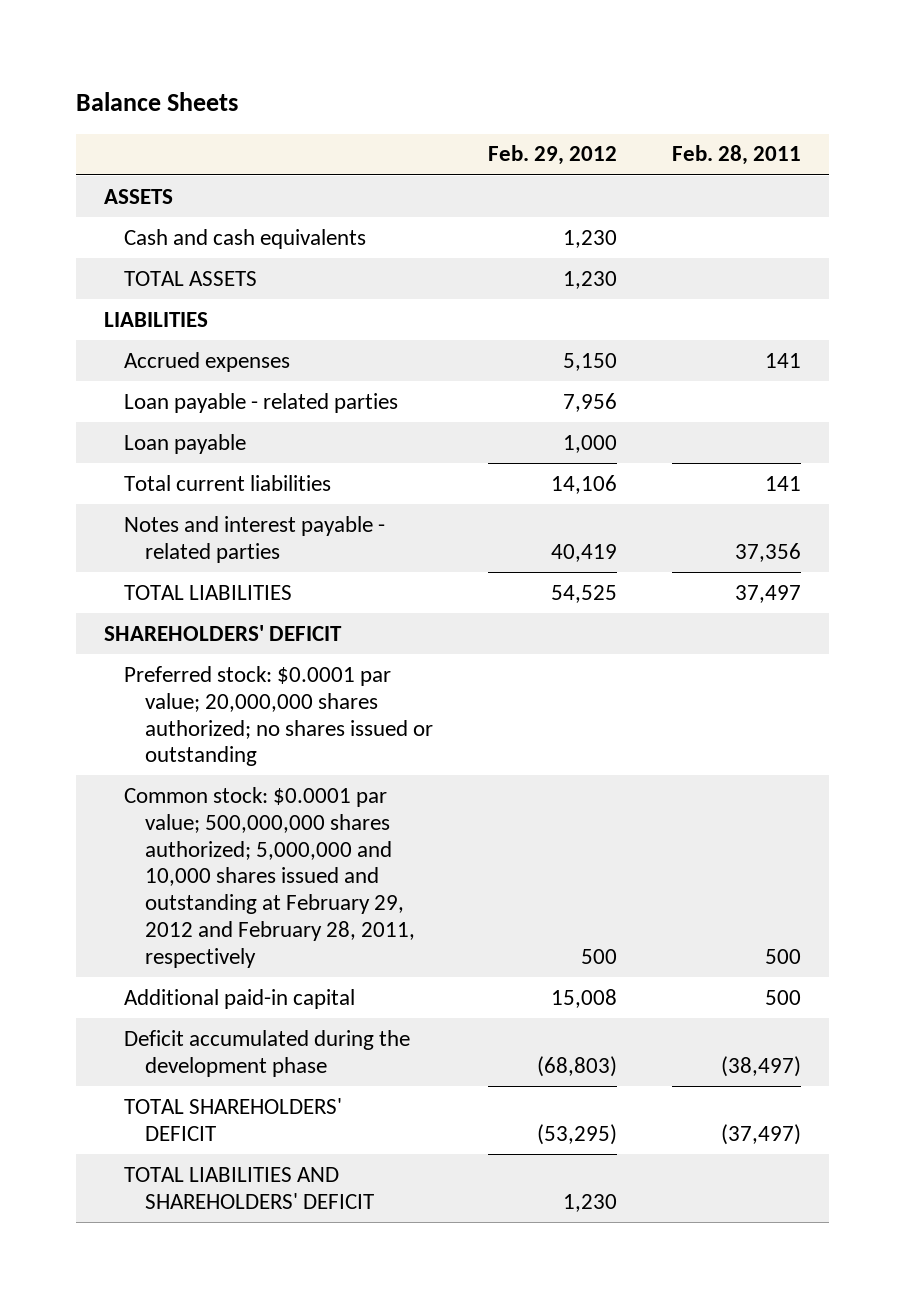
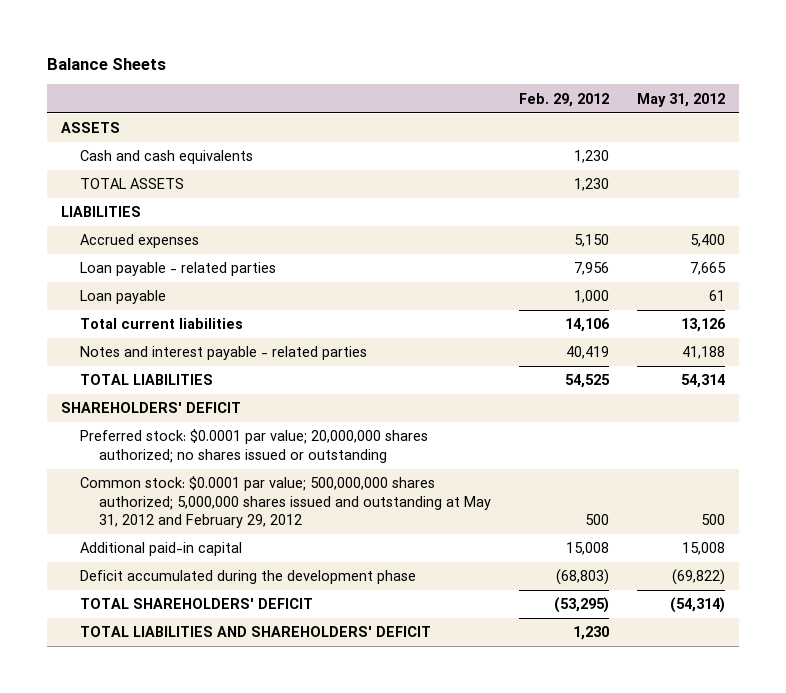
[672,145,802,166] Feb. 28, 2011 -> none
none -> [637,92,726,107] May 31, 2012
[124,786,415,969] Common stock: $0.0001 par value; 500,000,000 shares authorized; 5,000,000 and 10,000 shares issued and outstanding at February 29, 2012 and February 28, 2011, respectively -> [80,476,492,528] Common stock: $0.0001 par value; 500,000,000 shares authorized; 5,000,000 shares issued and outstanding at May 31, 2012 and February 29, 2012

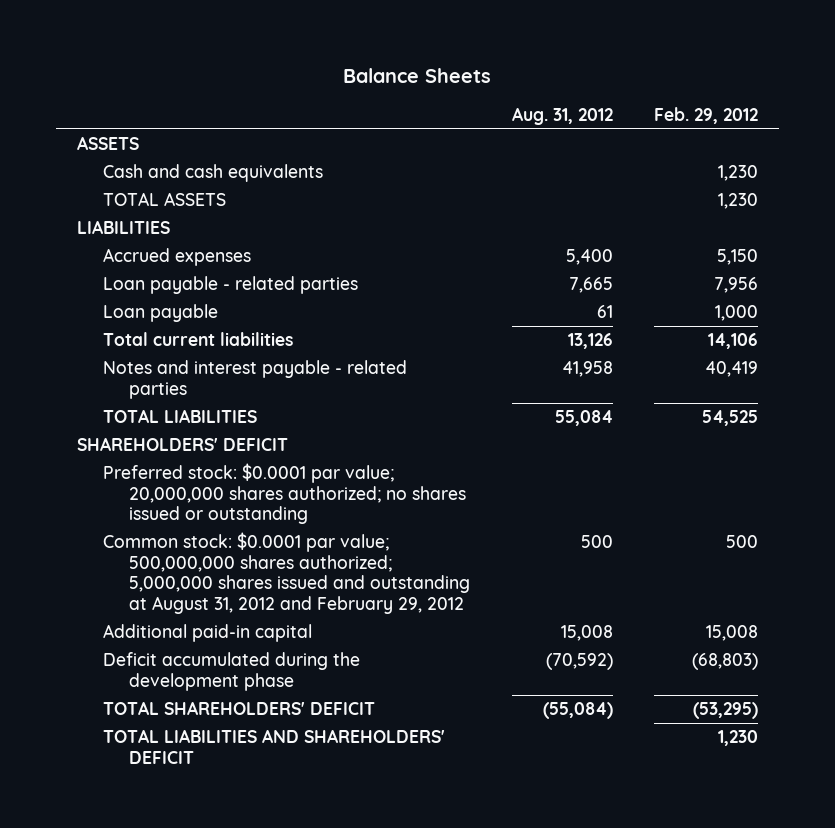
[637,92,726,107] May 31, 2012 -> none
none -> [511,106,613,125] Aug. 31, 2012
[80,476,492,528] Common stock: $0.0001 par value; 500,000,000 shares authorized; 5,000,000 shares issued and outstanding at May 31, 2012 and February 29, 2012 -> [102,532,471,615] Common stock: $0.0001 par value; 500,000,000 shares authorized; 5,000,000 shares issued and outstanding at August 31, 2012 and February 29, 2012

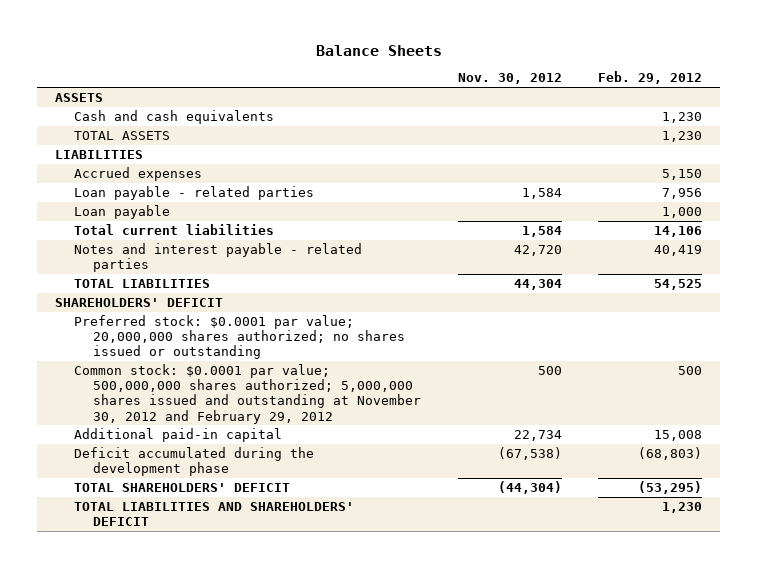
[511,106,613,125] Aug. 31, 2012 -> none
none -> [457,73,562,85] Nov. 30, 2012
[102,532,471,615] Common stock: $0.0001 par value; 500,000,000 shares authorized; 5,000,000 shares issued and outstanding at August 31, 2012 and February 29, 2012 -> [74,363,422,424] Common stock: $0.0001 par value; 500,000,000 shares authorized; 5,000,000 shares issued and outstanding at November 30, 2012 and February 29, 2012

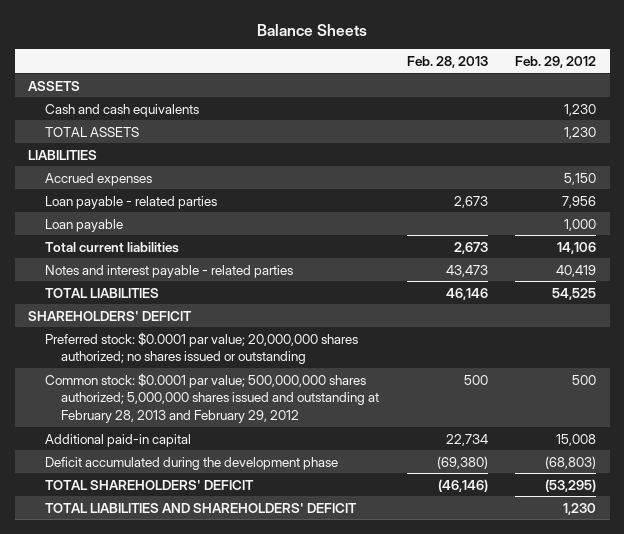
[457,73,562,85] Nov. 30, 2012 -> none
none -> [406,55,488,68] Feb. 28, 2013
[74,363,422,424] Common stock: $0.0001 par value; 500,000,000 shares authorized; 5,000,000 shares issued and outstanding at November 30, 2012 and February 29, 2012 -> [44,372,380,423] Common stock: $0.0001 par value; 500,000,000 shares authorized; 5,000,000 shares issued and outstanding at February 28, 2013 and February 29, 2012

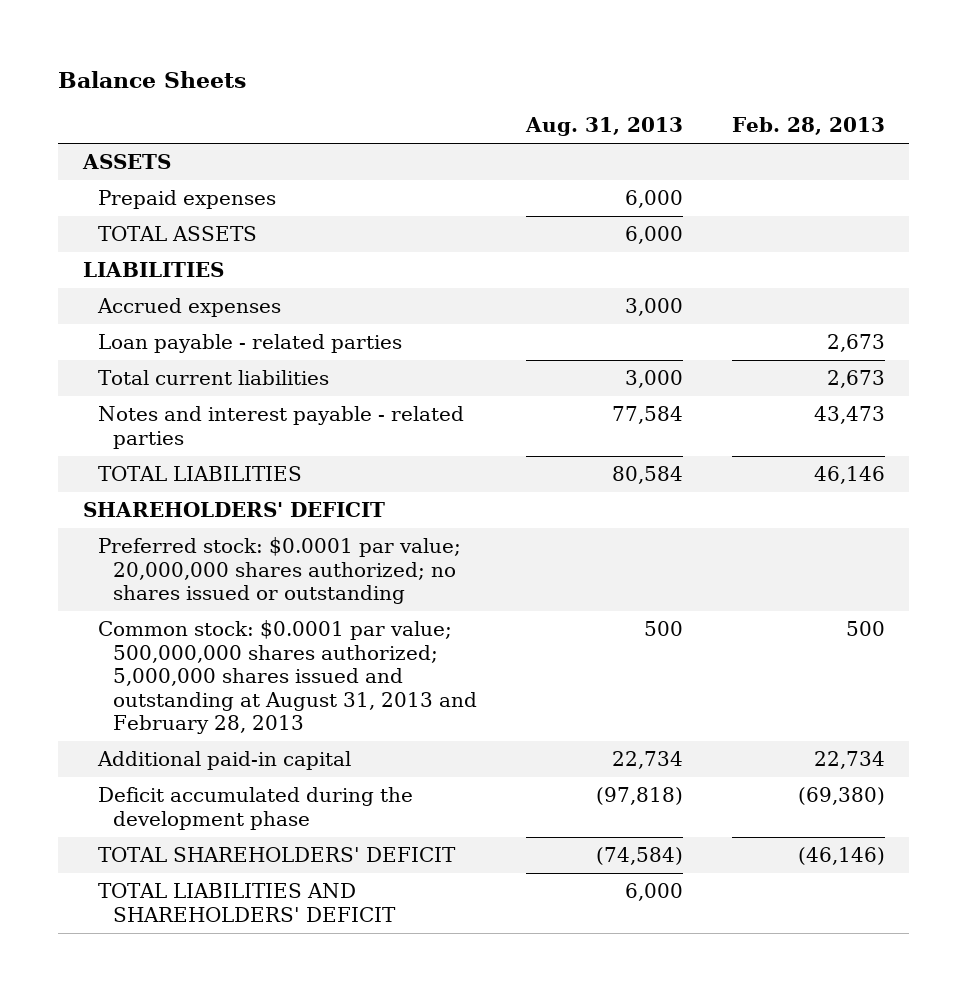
[514,55,596,68] Feb. 29, 2012 -> none
none -> [525,117,684,137] Aug. 31, 2013
[44,103,199,117] Cash and cash equivalents -> none
none -> [97,190,276,210] Prepaid expenses
[44,218,123,232] Loan payable -> none
[44,372,380,423] Common stock: $0.0001 par value; 500,000,000 shares authorized; 5,000,000 shares issued and outstanding at February 28, 2013 and February 29, 2012 -> [97,620,478,735] Common stock: $0.0001 par value; 500,000,000 shares authorized; 5,000,000 shares issued and outstanding at August 31, 2013 and February 28, 2013

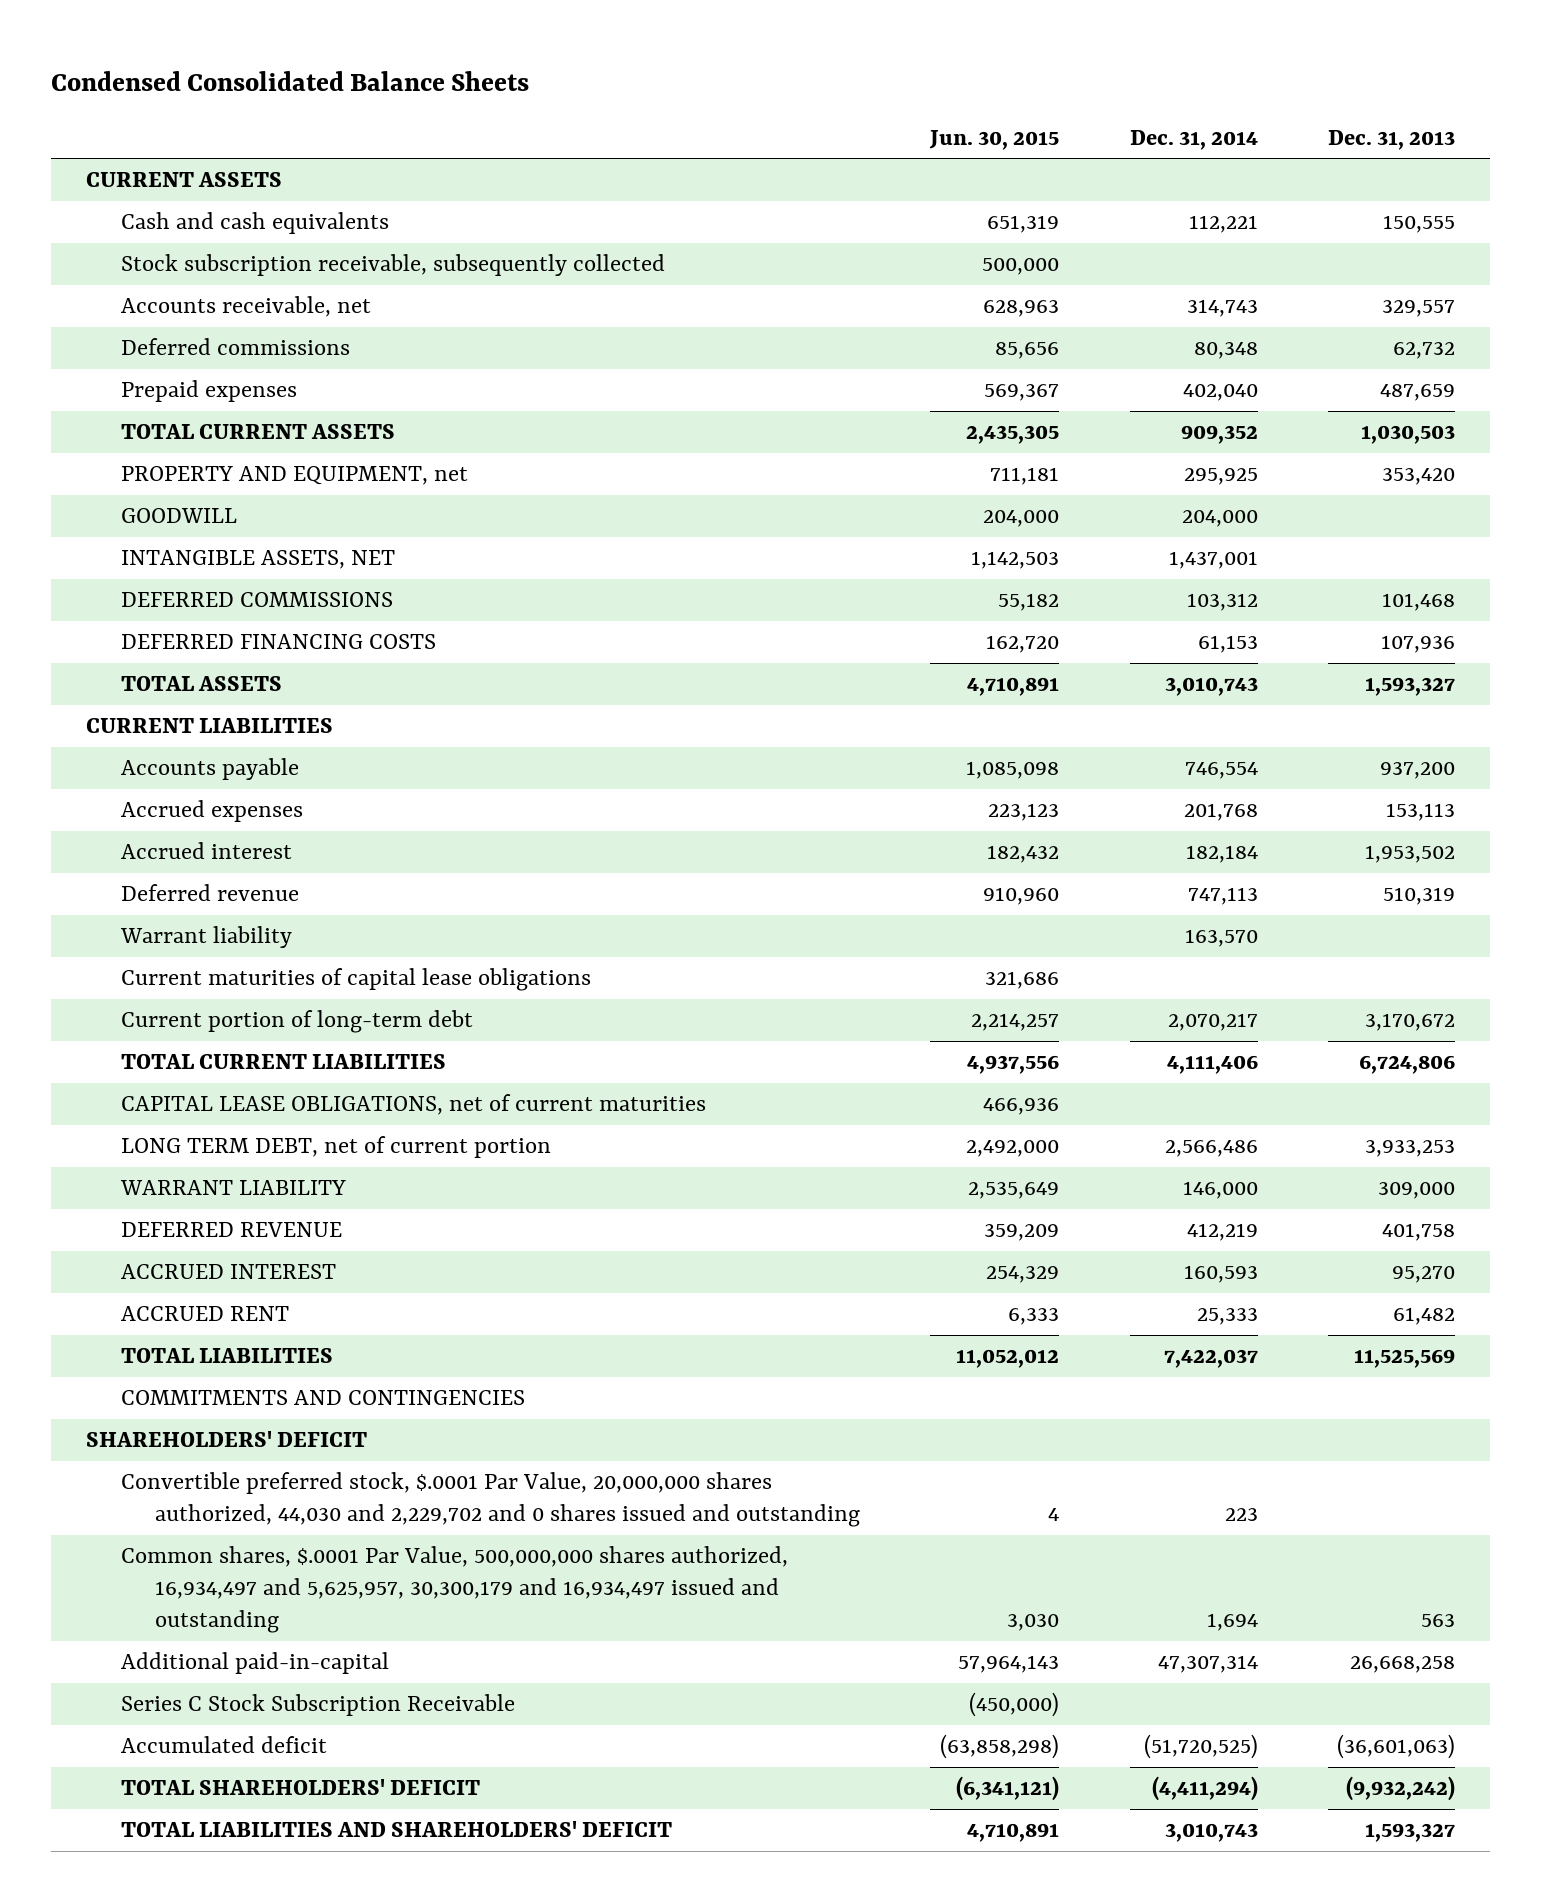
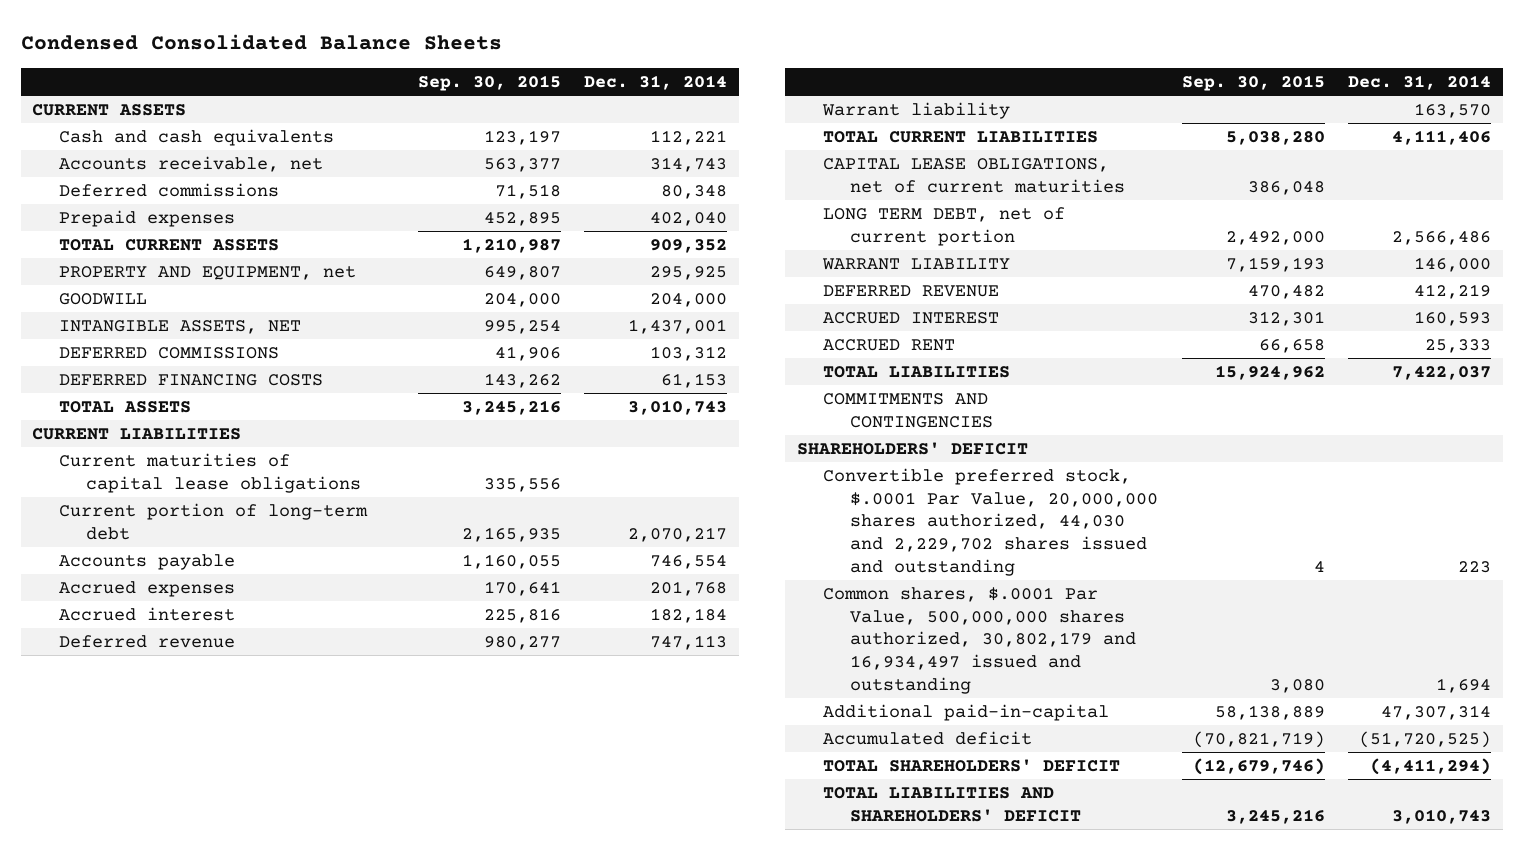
[929,129,1060,150] Jun. 30, 2015 -> none
[1327,129,1455,150] Dec. 31, 2013 -> none
none -> [417,74,561,91] Sep. 30, 2015
[120,254,665,277] Stock subscription receivable, subsequently collected -> none
[120,968,591,992] Current maturities of capital lease obligations -> [59,452,362,493] Current maturities of capital lease obligations
[120,1010,473,1034] Current portion of long-term debt -> [59,502,369,540] Current portion of long-term debt
[120,1472,861,1528] Convertible preferred stock, $.0001 Par Value, 20,000,000 shares authorized, 44,030 and 2,229,702 and 0 shares issued and outstanding -> [823,467,1159,576] Convertible preferred stock, $.0001 Par Value, 20,000,000 shares authorized, 44,030 and 2,229,702 shares issued and outstanding
[120,1546,788,1633] Common shares, $.0001 Par Value, 500,000,000 shares authorized, 16,934,497 and 5,625,957, 30,300,179 and 16,934,497 issued and outstanding -> [823,586,1137,694] Common shares, $.0001 Par Value, 500,000,000 shares authorized, 30,802,179 and 16,934,497 issued and outstanding
[120,1694,515,1717] Series C Stock Subscription Receivable -> none

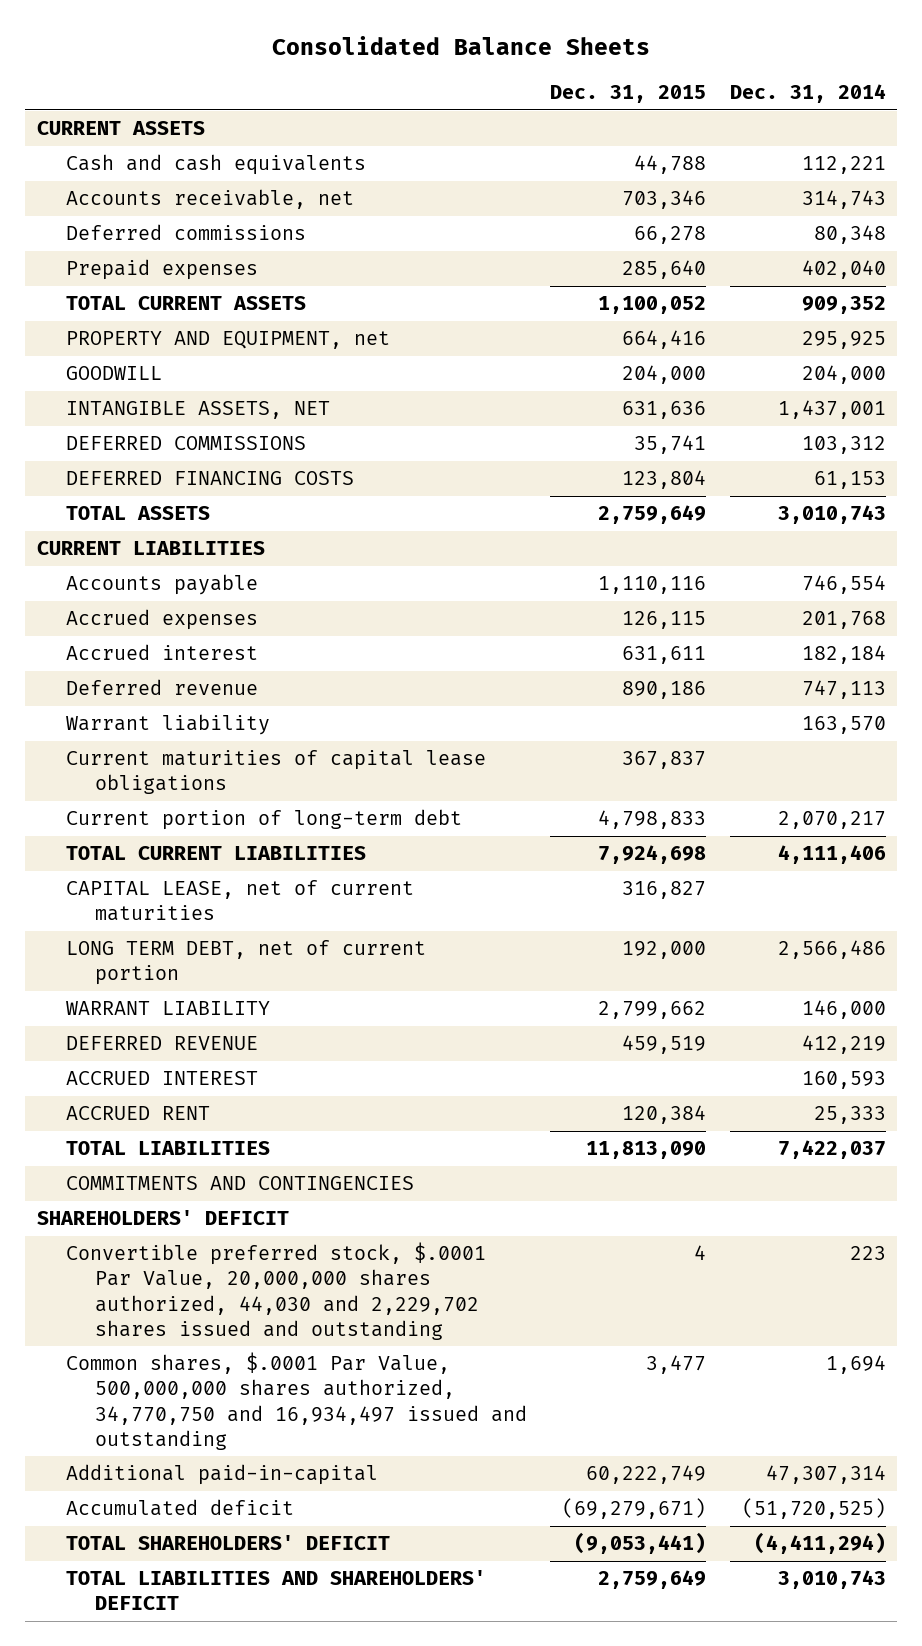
[20,34,502,51] Condensed Consolidated Balance Sheets -> [272,36,651,56] Consolidated Balance Sheets
[417,74,561,91] Sep. 30, 2015 -> none
none -> [550,85,707,104] Dec. 31, 2015
[59,452,362,493] Current maturities of capital lease obligations -> [65,750,486,795] Current maturities of capital lease obligations
[59,502,369,540] Current portion of long-term debt -> [65,809,462,831] Current portion of long-term debt
[823,157,1126,193] CAPITAL LEASE OBLIGATIONS, net of current maturities -> [65,880,414,922] CAPITAL LEASE, net of current maturities
[823,586,1137,694] Common shares, $.0001 Par Value, 500,000,000 shares authorized, 30,802,179 and 16,934,497 issued and outstanding -> [65,1352,527,1450] Common shares, $.0001 Par Value, 500,000,000 shares authorized, 34,770,750 and 16,934,497 issued and outstanding

